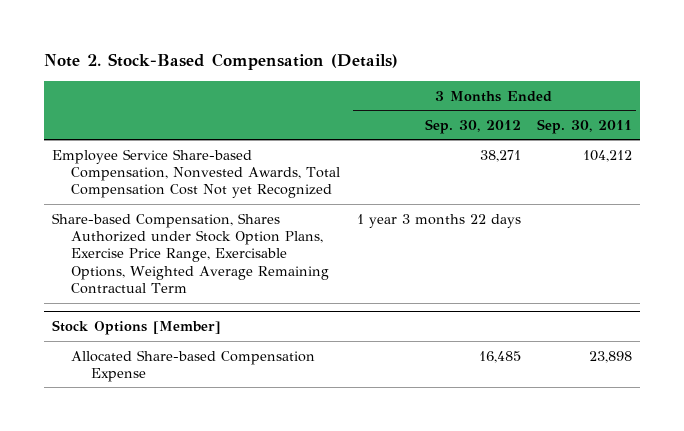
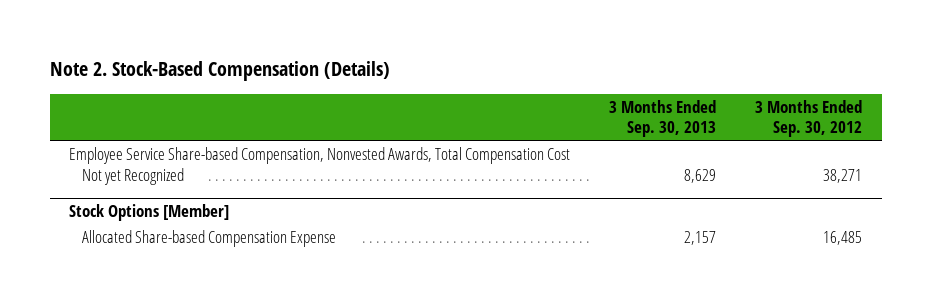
[536,118,632,134] Sep. 30, 2011 -> none
none -> [609,99,717,138] 3 Months Ended Sep. 30, 2013
[51,212,330,295] Share-based Compensation, Shares Authorized under Stock Option Plans, Exercise Price Range, Exercisable Options, Weighted Average Remaining Contractual Term -> none

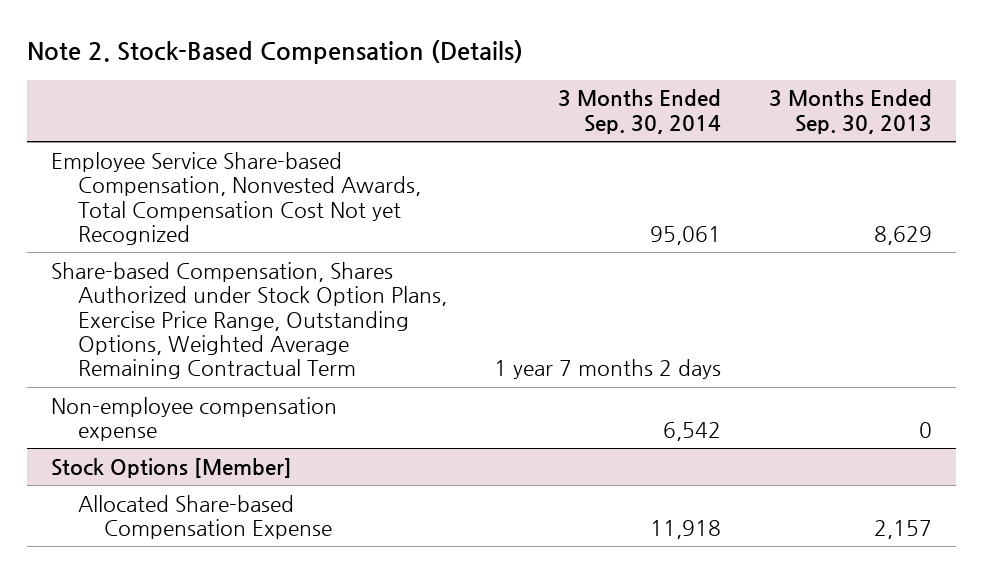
[755,99,863,138] 3 Months Ended Sep. 30, 2012 -> none
none -> [558,89,722,134] 3 Months Ended Sep. 30, 2014
none -> [51,261,447,380] Share-based Compensation, Shares Authorized under Stock Option Plans, Exercise Price Range, Outstanding Options, Weighted Average Remaining Contractual Term
none -> [51,396,338,442] Non-employee compensation expense

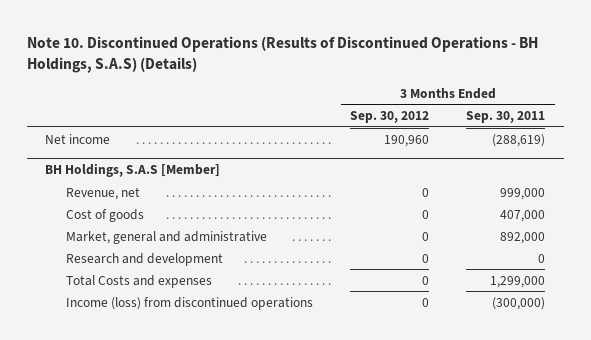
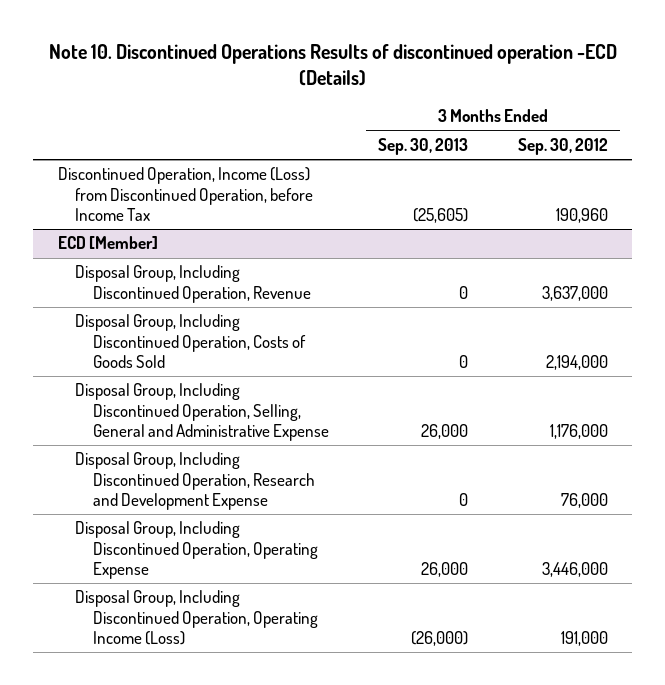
[26,35,538,73] Note 10. Discontinued Operations (Results of Discontinued Operations - BH Holdings, S.A.S) (Details) -> [48,43,617,86] Note 10. Discontinued Operations Results of discontinued operation -ECD (Details)
[466,111,546,124] Sep. 30, 2011 -> none
none -> [378,137,469,155] Sep. 30, 2013
[45,163,221,178] BH Holdings, S.A.S [Member] -> none
[65,186,140,200] Revenue, net -> none
[65,274,212,288] Total Costs and expenses -> none
[45,133,111,144] Net income -> [57,167,314,221] Discontinued Operation, Income (Loss) from Discontinued Operation, before Income Tax
none -> [57,236,158,250] ECD [Member]
none -> [75,265,311,303] Disposal Group, Including Discontinued Operation, Revenue
[65,208,144,222] Cost of goods -> [75,314,306,368] Disposal Group, Including Discontinued Operation, Costs of Goods Sold
[422,209,430,219] 0 -> [545,354,608,370] 2,194,000
[65,230,267,244] Market, general and administrative -> [75,383,329,441] Disposal Group, Including Discontinued Operation, Selling, General and Administrative Expense
[422,231,430,241] 0 -> [549,423,608,439] 1,176,000
[65,252,223,266] Research and development -> [75,452,315,510] Disposal Group, Including Discontinued Operation, Research and Development Expense
[422,253,430,263] 0 -> [560,492,608,508] 76,000
none -> [75,521,318,579] Disposal Group, Including Discontinued Operation, Operating Expense
[65,296,313,310] Income (loss) from discontinued operations -> [75,590,318,645] Disposal Group, Including Discontinued Operation, Operating Income (Loss)
[422,297,430,307] 0 -> [560,630,608,646] 191,000

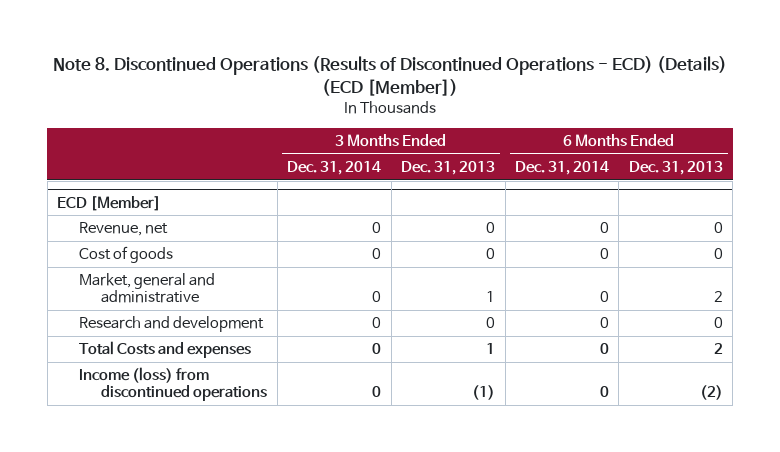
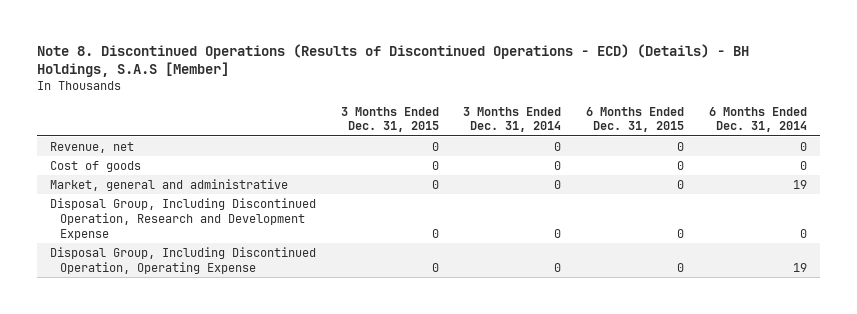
[53,56,728,97] Note 8. Discontinued Operations (Results of Discontinued Operations - ECD) (Details) (ECD [Member]) -> [37,43,750,77] Note 8. Discontinued Operations (Results of Discontinued Operations - ECD) (Details) - BH Holdings, S.A.S [Member]
[401,161,496,176] Dec. 31, 2013 -> none
[628,161,723,176] Dec. 31, 2013 -> none
none -> [340,106,439,133] 3 Months Ended Dec. 31, 2015
none -> [586,106,685,133] 6 Months Ended Dec. 31, 2015
[57,195,162,211] ECD [Member] -> none
[79,341,252,359] Total Costs and expenses -> none
[79,367,268,402] Income (loss) from discontinued operations -> none
[599,291,609,303] 0 -> [793,179,808,189] 19
[79,316,265,333] Research and development -> [49,197,316,240] Disposal Group, Including Discontinued Operation, Research and Development Expense
none -> [49,246,316,274] Disposal Group, Including Discontinued Operation, Operating Expense

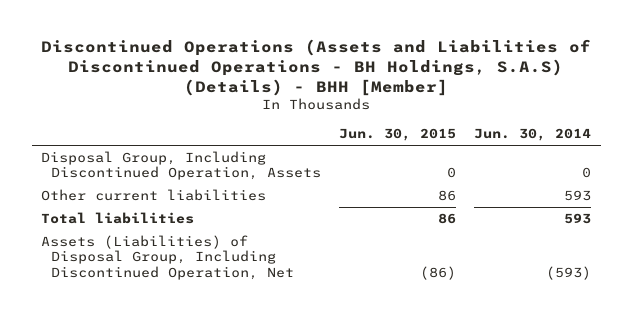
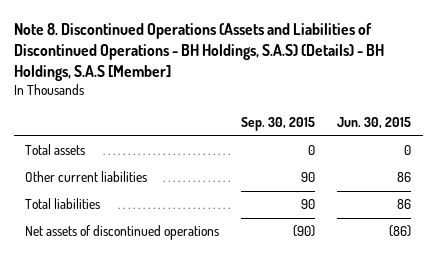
[41,38,592,96] Discontinued Operations (Assets and Liabilities of Discontinued Operations - BH Holdings, S.A.S) (Details) - BHH [Member] -> [14,23,385,82] Note 8. Discontinued Operations (Assets and Liabilities of Discontinued Operations - BH Holdings, S.A.S) (Details) - BH Holdings, S.A.S [Member]
[474,128,592,142] Jun. 30, 2014 -> none
none -> [241,117,316,132] Sep. 30, 2015
[40,151,321,181] Disposal Group, Including Discontinued Operation, Assets -> [25,144,86,156] Total assets
[40,235,294,280] Assets (Liabilities) of Disposal Group, Including Discontinued Operation, Net -> [25,225,220,241] Net assets of discontinued operations

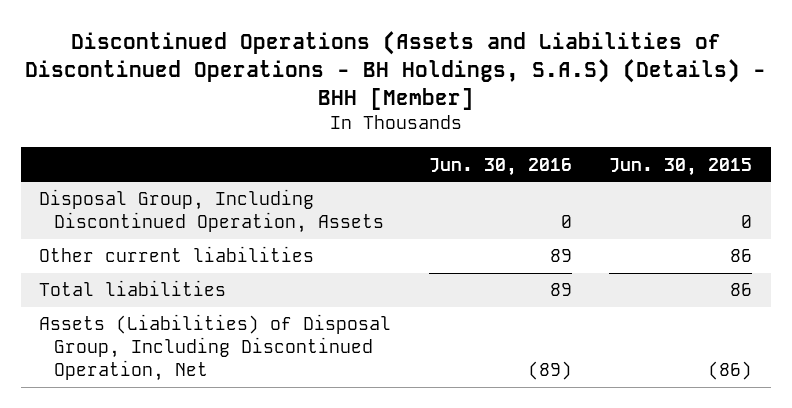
[14,23,385,82] Note 8. Discontinued Operations (Assets and Liabilities of Discontinued Operations - BH Holdings, S.A.S) (Details) - BH Holdings, S.A.S [Member] -> [24,30,766,110] Discontinued Operations (Assets and Liabilities of Discontinued Operations - BH Holdings, S.A.S) (Details) - BHH [Member]
[241,117,316,132] Sep. 30, 2015 -> none
none -> [428,157,572,176] Jun. 30, 2016
[25,144,86,156] Total assets -> [39,189,384,234] Disposal Group, Including Discontinued Operation, Assets
[25,225,220,241] Net assets of discontinued operations -> [39,314,392,382] Assets (Liabilities) of Disposal Group, Including Discontinued Operation, Net

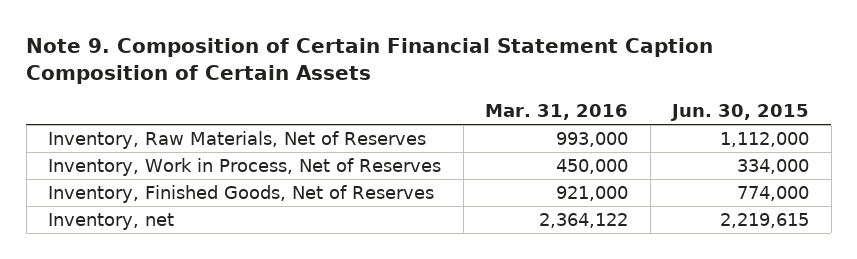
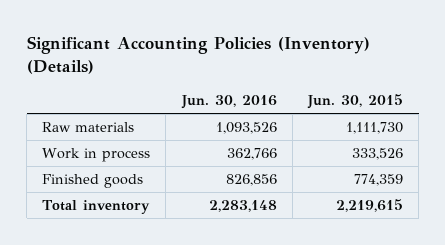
[26,37,714,84] Note 9. Composition of Certain Financial Statement Caption Composition of Certain Assets -> [26,36,370,75] Significant Accounting Policies (Inventory) (Details)
[485,103,629,120] Mar. 31, 2016 -> none
none -> [180,94,277,109] Jun. 30, 2016
[48,130,427,149] Inventory, Raw Materials, Net of Reserves -> none
none -> [42,122,135,133] Raw materials
[48,157,442,176] Inventory, Work in Process, Net of Reserves -> [42,148,151,163] Work in process
[737,158,810,174] 334,000 -> [352,148,404,161] 333,526
[48,184,435,203] Inventory, Finished Goods, Net of Reserves -> [42,174,144,189] Finished goods
[737,185,810,201] 774,000 -> [354,174,404,187] 774,359
[48,212,175,230] Inventory, net -> [42,200,151,215] Total inventory

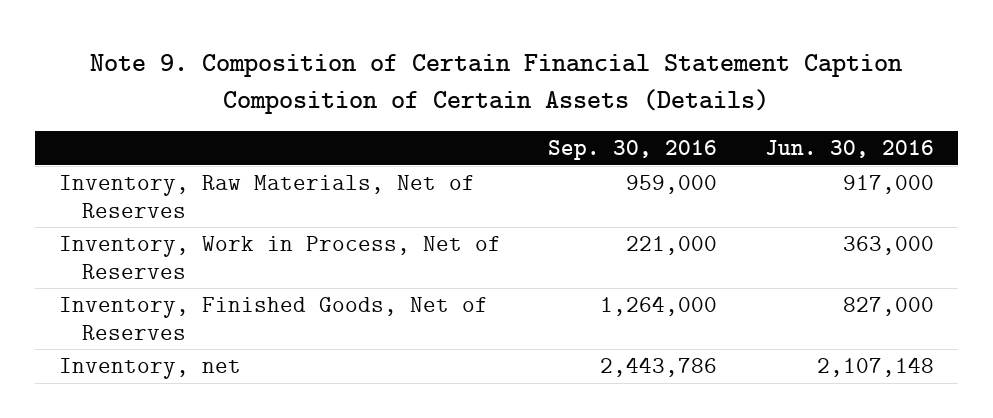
[26,36,370,75] Significant Accounting Policies (Inventory) (Details) -> [90,54,904,114] Note 9. Composition of Certain Financial Statement Caption Composition of Certain Assets (Details)
[307,93,404,109] Jun. 30, 2015 -> none
none -> [548,140,718,161] Sep. 30, 2016
[42,122,135,133] Raw materials -> none
none -> [58,175,475,218] Inventory, Raw Materials, Net of Reserves
[42,148,151,163] Work in process -> [58,236,501,279] Inventory, Work in Process, Net of Reserves
[226,148,277,161] 362,766 -> [843,236,935,256] 363,000
[42,174,144,189] Finished goods -> [58,297,488,340] Inventory, Finished Goods, Net of Reserves
[225,174,277,187] 826,856 -> [843,297,935,317] 827,000
[42,200,151,215] Total inventory -> [58,358,241,380] Inventory, net
[208,200,277,213] 2,283,148 -> [817,357,935,378] 2,107,148

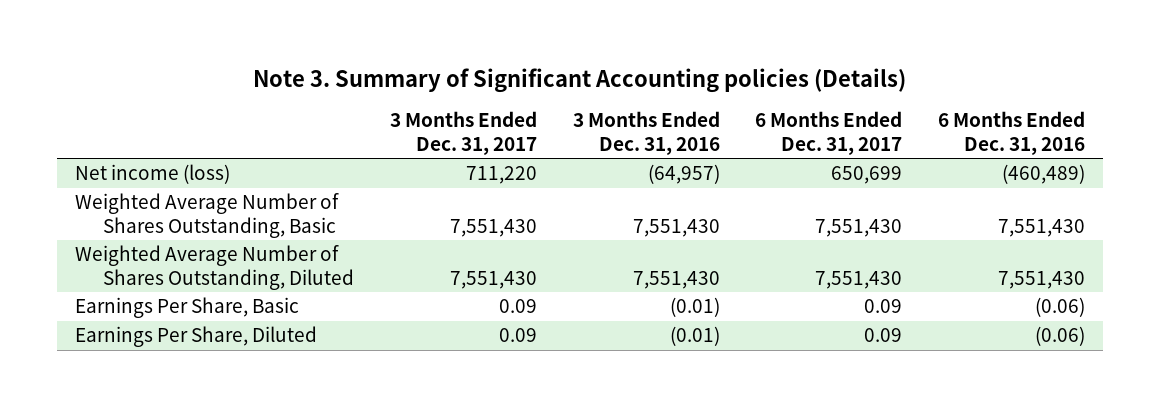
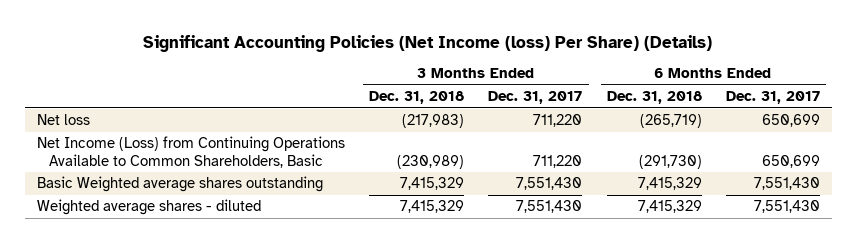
[252,67,906,93] Note 3. Summary of Significant Accounting policies (Details) -> [143,34,713,52] Significant Accounting Policies (Net Income (loss) Per Share) (Details)
[572,111,720,155] 3 Months Ended Dec. 31, 2016 -> none
[938,111,1086,155] 6 Months Ended Dec. 31, 2016 -> none
none -> [369,91,465,105] Dec. 31, 2018
none -> [606,91,702,105] Dec. 31, 2018
[74,297,299,319] Earnings Per Share, Basic -> none
[74,326,317,348] Earnings Per Share, Diluted -> none
[74,164,230,185] Net income (loss) -> [37,114,91,126] Net loss
none -> [37,136,346,168] Net Income (Loss) from Continuing Operations Available to Common Shareholders, Basic
[74,193,339,238] Weighted Average Number of Shares Outstanding, Basic -> [37,176,324,193] Basic Weighted average shares outstanding
[74,245,355,290] Weighted Average Number of Shares Outstanding, Diluted -> [37,199,262,216] Weighted average shares - diluted

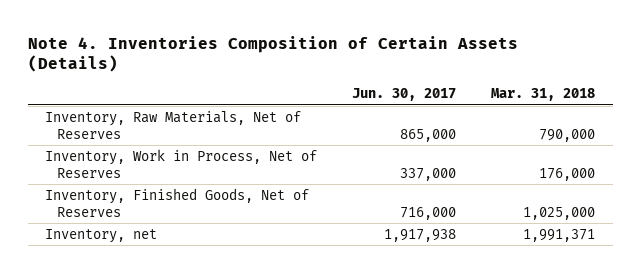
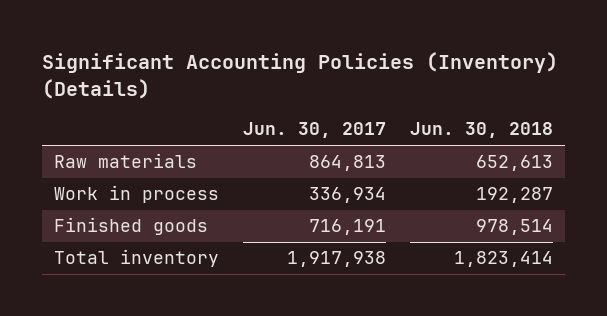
[27,35,518,73] Note 4. Inventories Composition of Certain Assets (Details) -> [42,51,559,99] Significant Accounting Policies (Inventory) (Details)
[491,88,596,102] Mar. 31, 2018 -> none
none -> [409,122,553,139] Jun. 30, 2018
[45,110,302,139] Inventory, Raw Materials, Net of Reserves -> none
none -> [54,153,198,169] Raw materials
[45,148,318,178] Inventory, Work in Process, Net of Reserves -> [54,185,220,204] Work in process
[400,167,457,181] 337,000 -> [308,187,386,204] 336,934
[45,187,310,217] Inventory, Finished Goods, Net of Reserves -> [54,217,209,236] Finished goods
[400,206,457,220] 716,000 -> [308,219,386,236] 716,191
[45,228,158,243] Inventory, net -> [54,249,220,268] Total inventory

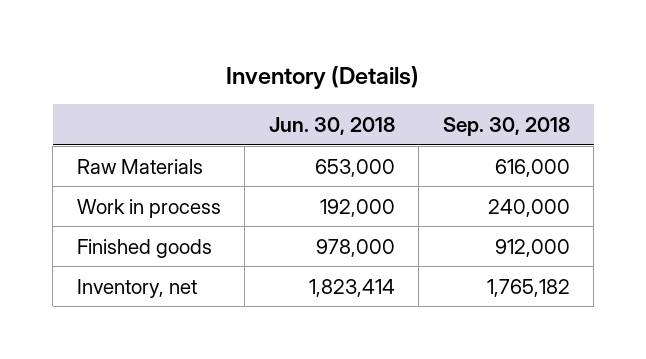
[42,51,559,99] Significant Accounting Policies (Inventory) (Details) -> [226,66,420,90] Inventory (Details)
[242,122,386,139] Jun. 30, 2017 -> none
none -> [442,116,570,136] Sep. 30, 2018
[54,153,198,169] Raw materials -> [76,158,203,174] Raw Materials
[475,155,553,172] 652,613 -> [314,158,395,177] 653,000
[475,187,553,204] 192,287 -> [319,198,395,217] 192,000
[475,219,553,236] 978,514 -> [315,238,395,257] 978,000
[54,249,220,268] Total inventory -> [76,278,197,298] Inventory, net

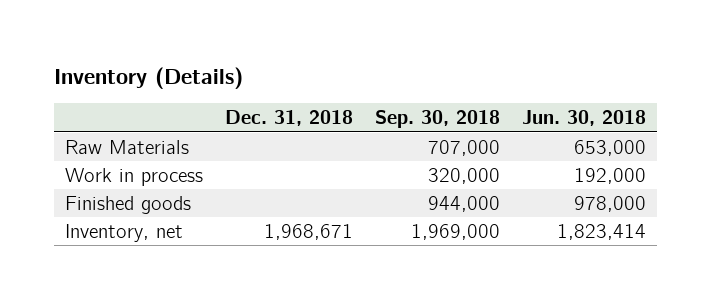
none -> [225,110,354,127] Dec. 31, 2018
[494,158,570,177] 616,000 -> [428,139,501,156] 707,000
[487,198,570,217] 240,000 -> [428,167,501,184] 320,000
[494,238,570,257] 912,000 -> [428,195,501,212] 944,000
[486,278,570,297] 1,765,182 -> [411,223,501,240] 1,969,000

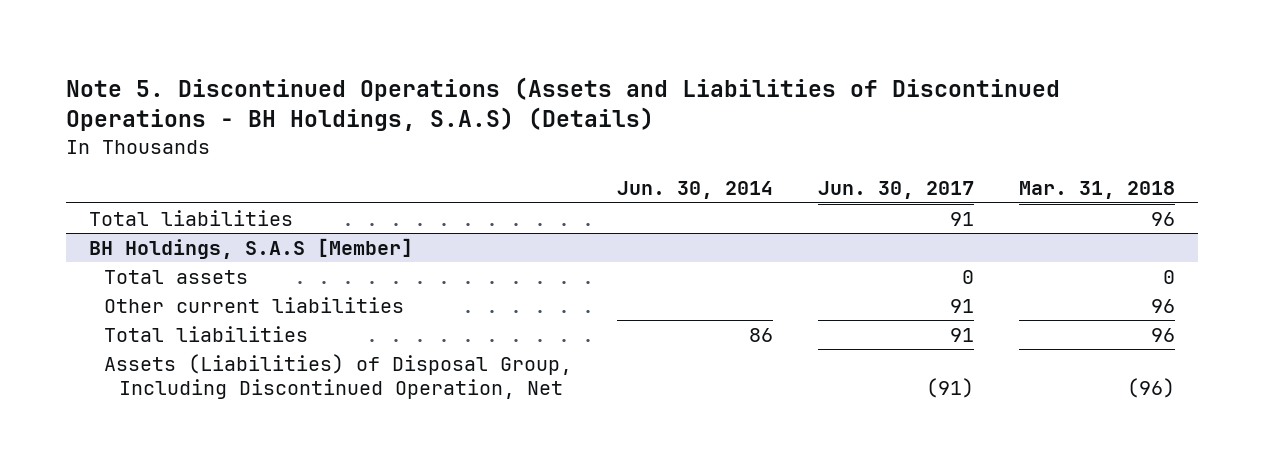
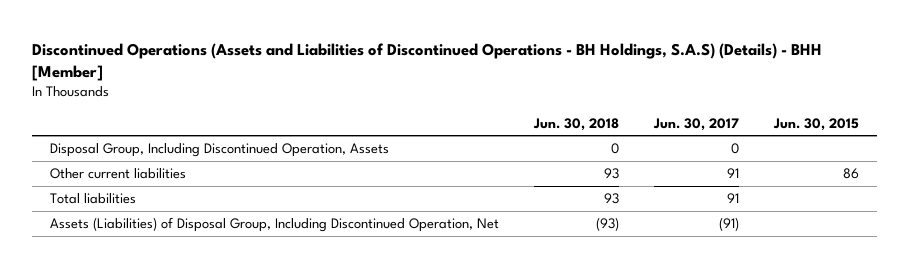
[65,76,1060,132] Note 5. Discontinued Operations (Assets and Liabilities of Discontinued Operations - BH Holdings, S.A.S) (Details) -> [32,42,823,81] Discontinued Operations (Assets and Liabilities of Discontinued Operations - BH Holdings, S.A.S) (Details) - BHH [Member]
[616,181,773,200] Jun. 30, 2014 -> none
[1019,181,1176,200] Mar. 31, 2018 -> none
none -> [533,117,620,131] Jun. 30, 2018
none -> [773,117,860,131] Jun. 30, 2015
[88,209,293,226] Total liabilities -> none
[88,237,413,259] BH Holdings, S.A.S [Member] -> none
[103,269,248,284] Total assets -> [49,143,389,158] Disposal Group, Including Discontinued Operation, Assets

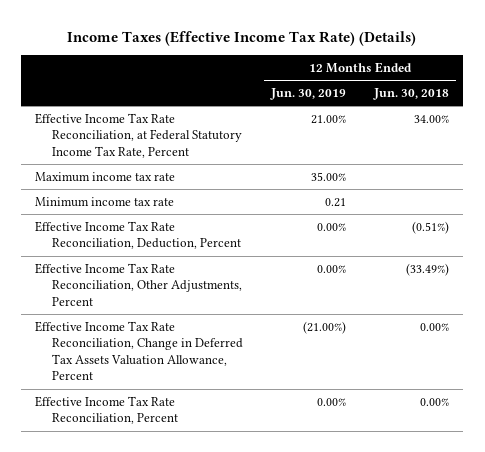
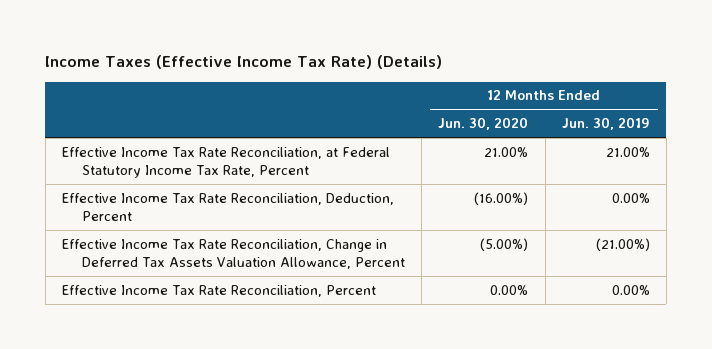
[373,87,450,100] Jun. 30, 2018 -> none
none -> [438,117,529,131] Jun. 30, 2020
[35,171,176,182] Maximum income tax rate -> none
[35,196,175,207] Minimum income tax rate -> none
[35,262,242,306] Effective Income Tax Rate Reconciliation, Other Adjustments, Percent -> none

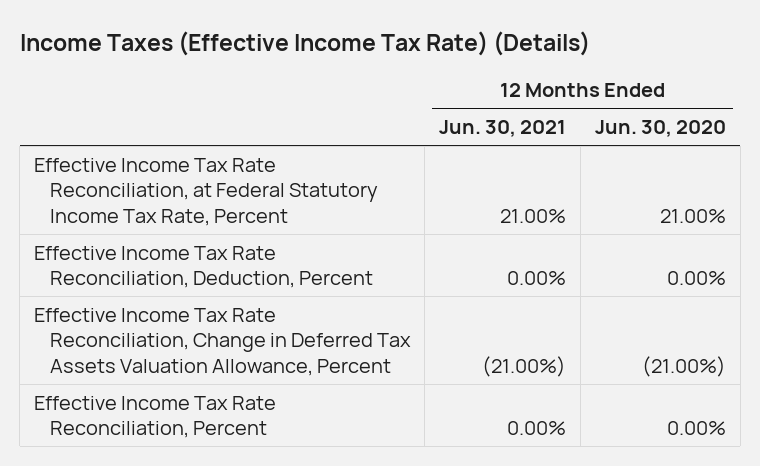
[561,117,650,131] Jun. 30, 2019 -> none
none -> [439,120,567,138] Jun. 30, 2021
[474,191,529,205] (16.00%) -> [666,271,726,286] 0.00%
[480,237,529,251] (5.00%) -> [641,355,726,377] (21.00%)

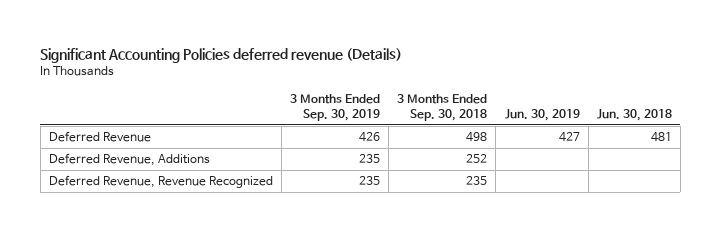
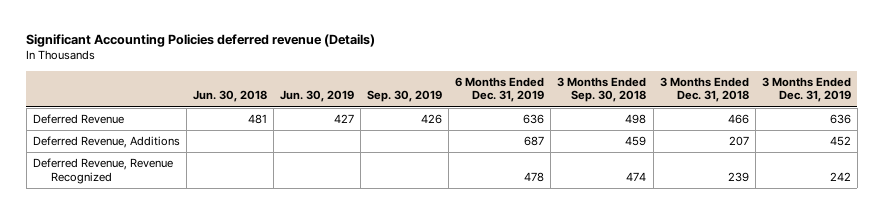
[290,93,381,121] 3 Months Ended Sep. 30, 2019 -> none
none -> [367,90,443,103] Sep. 30, 2019
none -> [455,77,545,103] 6 Months Ended Dec. 31, 2019
none -> [659,77,749,103] 3 Months Ended Dec. 31, 2018
none -> [761,77,851,103] 3 Months Ended Dec. 31, 2019
[466,154,488,164] 252 -> [625,136,647,147] 459
[466,176,488,186] 235 -> [626,171,647,181] 474

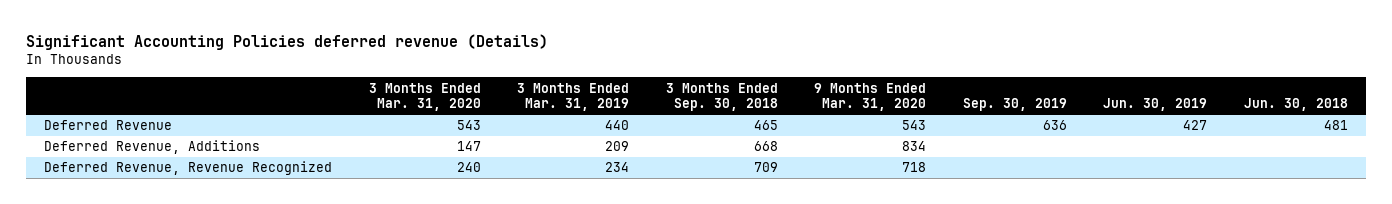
[455,77,545,103] 6 Months Ended Dec. 31, 2019 -> none
[659,77,749,103] 3 Months Ended Dec. 31, 2018 -> none
[761,77,851,103] 3 Months Ended Dec. 31, 2019 -> none
none -> [368,82,481,112] 3 Months Ended Mar. 31, 2020
none -> [517,82,630,112] 3 Months Ended Mar. 31, 2019
none -> [814,82,927,112] 9 Months Ended Mar. 31, 2020
[421,114,443,125] 426 -> [1042,120,1067,131] 636
[625,114,647,125] 498 -> [753,120,778,131] 465
[625,136,647,147] 459 -> [753,141,778,152] 668
[626,171,647,181] 474 -> [753,162,778,173] 709

